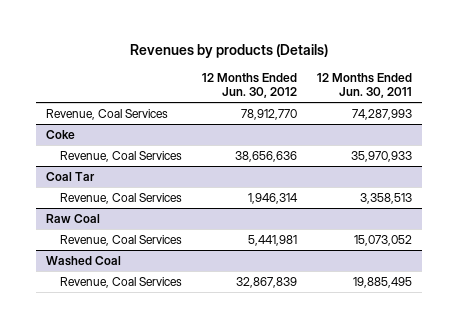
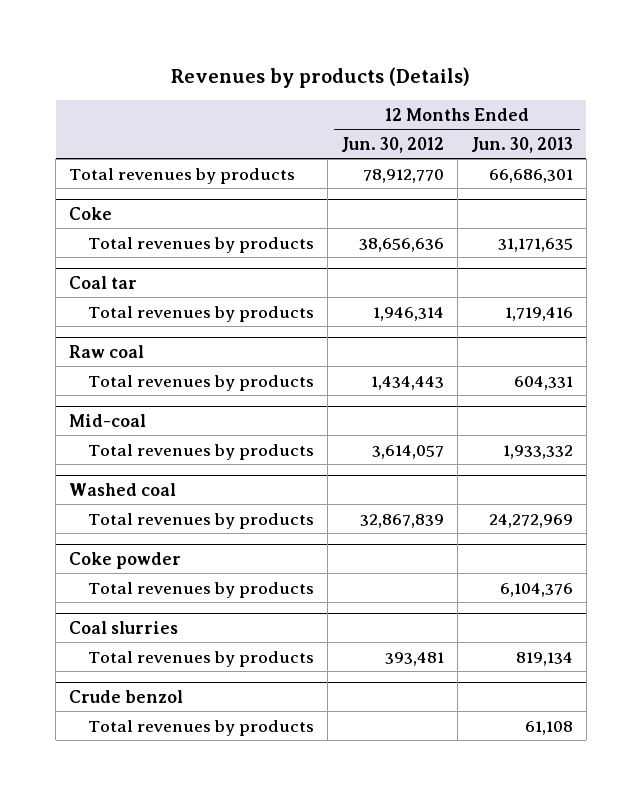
[316,72,412,99] 12 Months Ended Jun. 30, 2011 -> none
none -> [470,136,573,153] Jun. 30, 2013
[45,108,168,120] Revenue, Coal Services -> [69,167,296,184] Total revenues by products
[60,234,183,246] Revenue, Coal Services -> none
[60,150,183,162] Revenue, Coal Services -> [88,236,315,253] Total revenues by products
[45,171,95,181] Coal Tar -> [69,275,138,289] Coal tar
[60,192,183,204] Revenue, Coal Services -> [88,305,315,322] Total revenues by products
[45,213,100,223] Raw Coal -> [69,344,145,358] Raw coal
none -> [88,374,315,391] Total revenues by products
none -> [69,413,147,427] Mid-coal
none -> [88,443,315,460] Total revenues by products
[45,255,121,266] Washed Coal -> [69,482,177,496] Washed coal
[60,276,183,288] Revenue, Coal Services -> [88,512,315,529] Total revenues by products
none -> [69,551,182,569] Coke powder
none -> [88,581,315,598] Total revenues by products
none -> [69,620,179,634] Coal slurries
none -> [88,650,315,667] Total revenues by products
none -> [69,689,184,703] Crude benzol
none -> [88,719,315,736] Total revenues by products

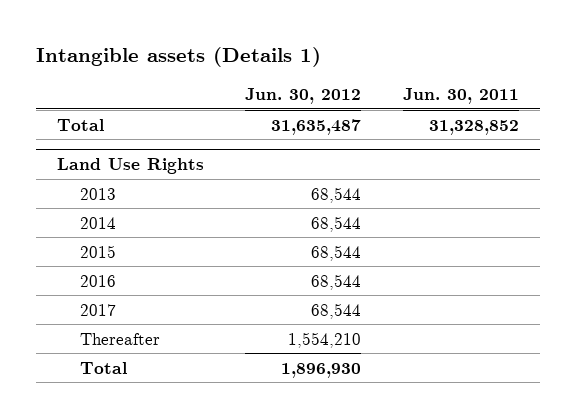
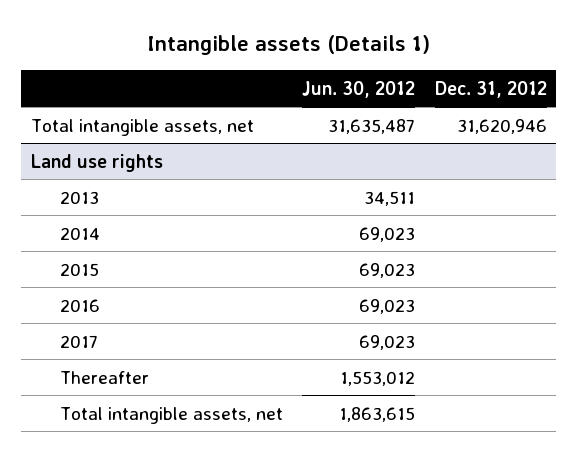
[402,87,519,104] Jun. 30, 2011 -> none
none -> [434,80,547,98] Dec. 31, 2012
[56,118,104,131] Total -> [30,118,254,136] Total intangible assets, net
[56,158,204,175] Land Use Rights -> [30,153,163,172] Land use rights
[311,186,362,203] 68,544 -> [364,190,416,206] 34,511
[311,215,362,232] 68,544 -> [359,226,416,242] 69,023
[311,244,362,261] 68,544 -> [359,262,416,278] 69,023
[311,273,362,290] 68,544 -> [359,298,416,314] 69,023
[311,302,362,319] 68,544 -> [359,334,416,350] 69,023
[288,331,362,348] 1,554,210 -> [340,370,416,386] 1,553,012
[80,361,128,374] Total -> [60,406,284,424] Total intangible assets, net
[281,362,362,378] 1,896,930 -> [339,406,416,422] 1,863,615

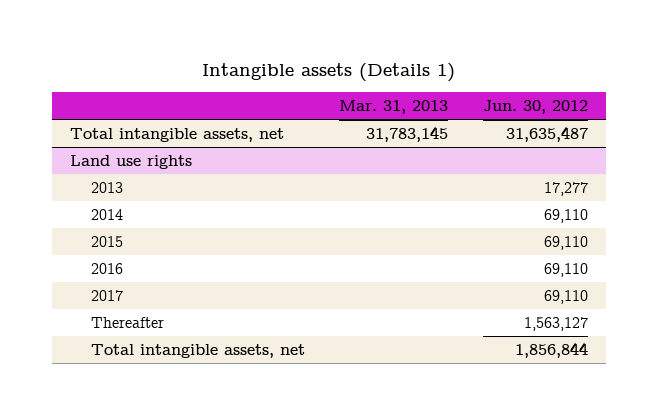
[434,80,547,98] Dec. 31, 2012 -> none
none -> [339,100,449,115] Mar. 31, 2013
[364,190,416,206] 34,511 -> [544,182,589,197] 17,277
[359,226,416,242] 69,023 -> [544,209,589,224] 69,110
[359,262,416,278] 69,023 -> [544,236,589,251] 69,110
[359,298,416,314] 69,023 -> [544,263,589,278] 69,110
[359,334,416,350] 69,023 -> [544,290,589,305] 69,110
[340,370,416,386] 1,553,012 -> [524,317,589,332] 1,563,127
[339,406,416,422] 1,863,615 -> [515,342,589,359] 1,856,844

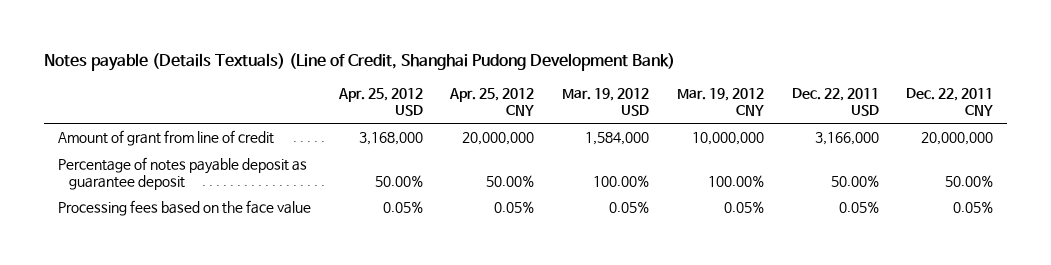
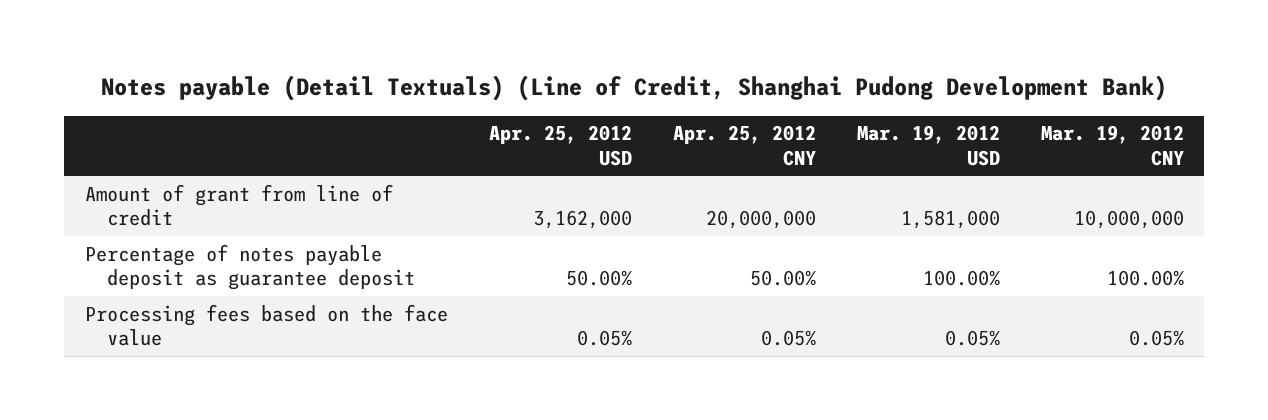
[44,52,676,71] Notes payable (Details Textuals) (Line of Credit, Shanghai Pudong Development Bank) -> [101,75,1168,102] Notes payable (Detail Textuals) (Line of Credit, Shanghai Pudong Development Bank)
[791,88,879,116] Dec. 22, 2011 USD -> none
[906,88,994,116] Dec. 22, 2011 CNY -> none
[358,132,423,146] 3,168,000 -> [532,210,632,230] 3,162,000
[585,132,650,146] 1,584,000 -> [900,210,1000,230] 1,581,000

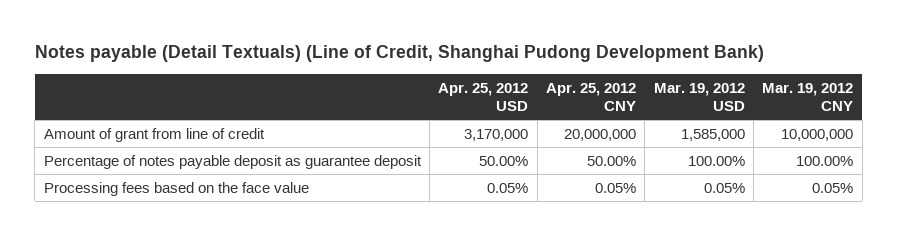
[532,210,632,230] 3,162,000 -> [464,128,529,141] 3,170,000
[900,210,1000,230] 1,581,000 -> [680,128,745,141] 1,585,000

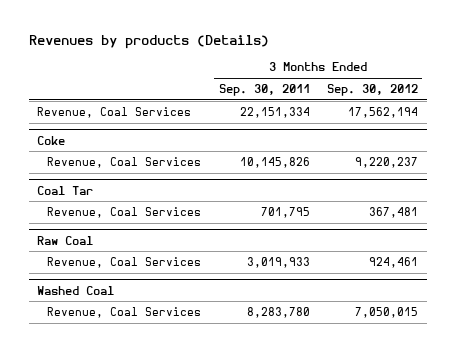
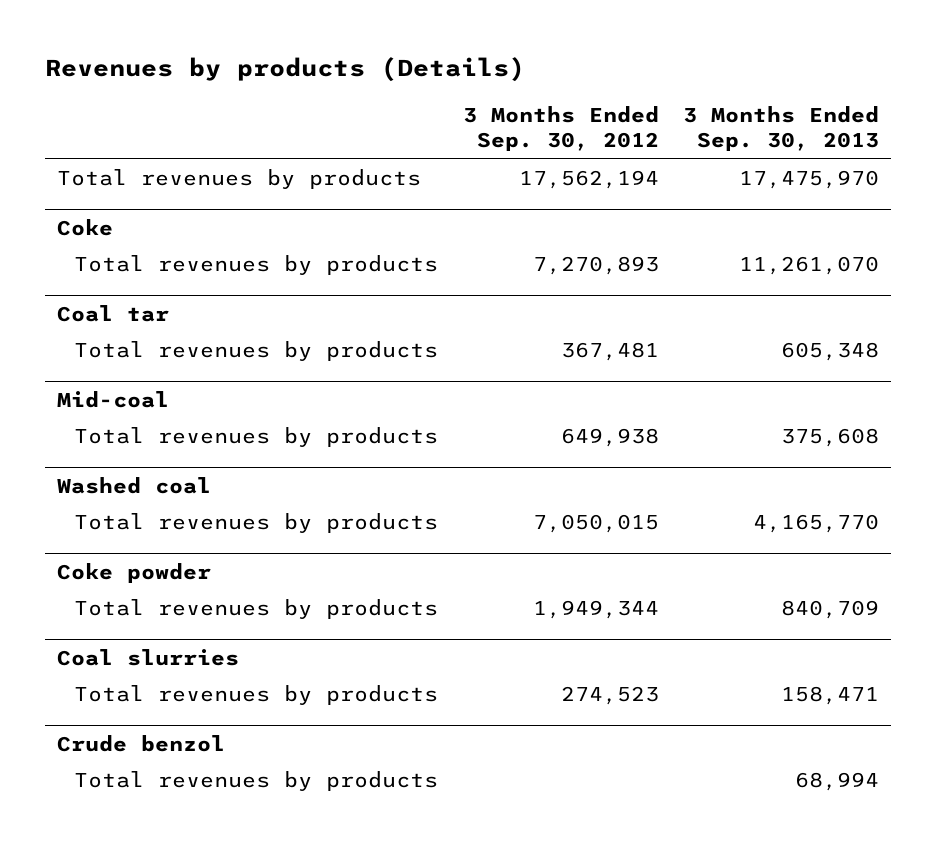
[218,84,310,97] Sep. 30, 2011 -> none
none -> [682,105,879,152] 3 Months Ended Sep. 30, 2013
[37,106,192,118] Revenue, Coal Services -> [57,169,422,190] Total revenues by products
[47,156,202,168] Revenue, Coal Services -> none
[37,235,94,245] Raw Coal -> none
[47,256,202,268] Revenue, Coal Services -> none
none -> [74,255,439,276] Total revenues by products
[37,185,94,195] Coal Tar -> [57,305,170,323] Coal tar
[47,206,202,218] Revenue, Coal Services -> [74,341,439,362] Total revenues by products
none -> [57,391,170,409] Mid-coal
none -> [74,427,439,448] Total revenues by products
[37,285,115,295] Washed Coal -> [57,477,212,495] Washed coal
[47,306,202,318] Revenue, Coal Services -> [74,513,439,534] Total revenues by products
none -> [57,563,212,584] Coke powder
none -> [74,599,439,620] Total revenues by products
none -> [57,649,240,667] Coal slurries
none -> [74,685,439,706] Total revenues by products
none -> [57,735,226,753] Crude benzol
none -> [74,771,439,792] Total revenues by products

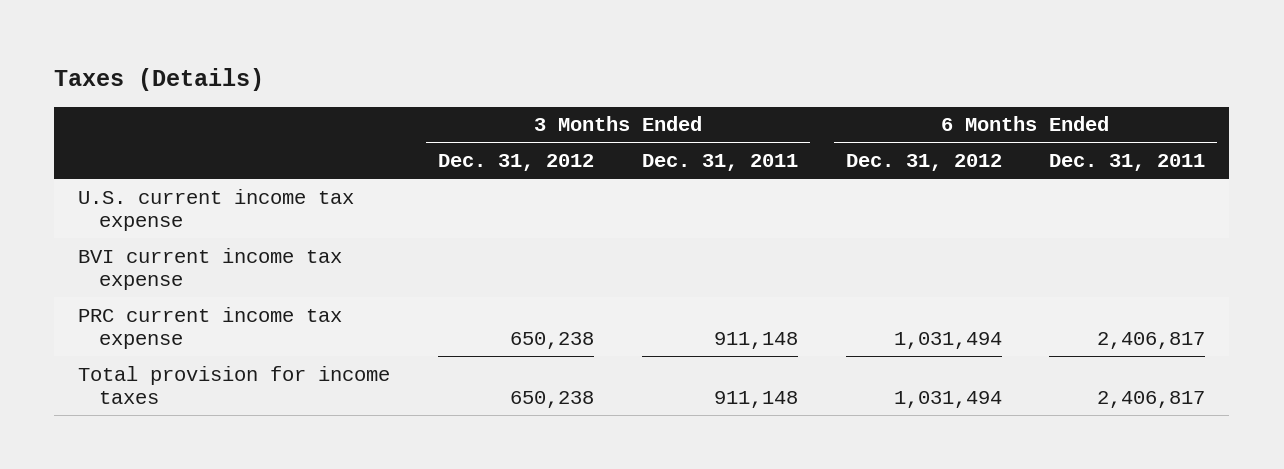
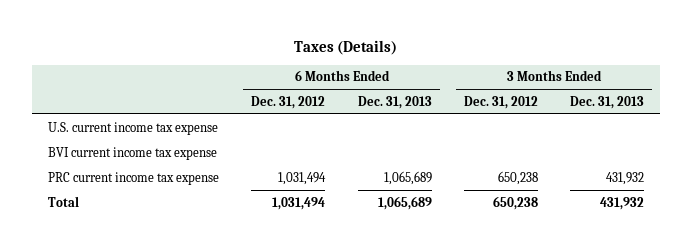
[641,154,798,172] Dec. 31, 2011 -> none
[1049,154,1206,172] Dec. 31, 2011 -> none
none -> [357,95,432,109] Dec. 31, 2013
none -> [570,95,645,109] Dec. 31, 2013
[78,365,391,405] Total provision for income taxes -> [48,195,80,207] Total

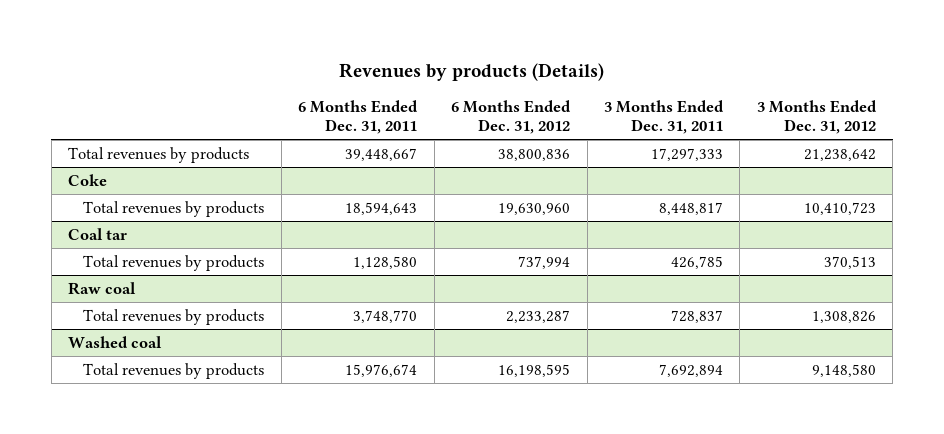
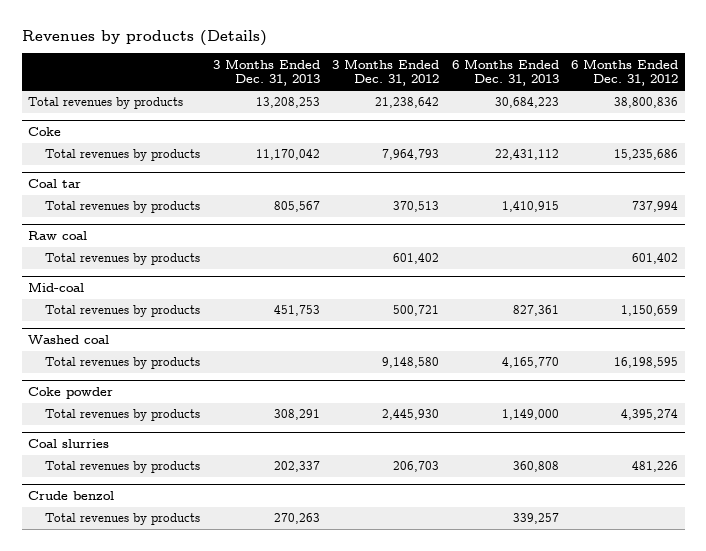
[298,100,419,135] 6 Months Ended Dec. 31, 2011 -> none
[603,100,724,135] 3 Months Ended Dec. 31, 2011 -> none
none -> [212,58,320,87] 3 Months Ended Dec. 31, 2013
none -> [451,58,559,87] 6 Months Ended Dec. 31, 2013
[498,202,571,215] 19,630,960 -> [614,149,679,161] 15,235,686
[803,201,876,215] 10,410,723 -> [382,149,440,161] 7,964,793
[506,309,571,323] 2,233,287 -> [632,253,679,265] 601,402
[811,310,876,323] 1,308,826 -> [393,253,440,265] 601,402
none -> [27,281,84,292] Mid-coal
none -> [45,305,201,318] Total revenues by products
none -> [27,386,113,399] Coke powder
none -> [45,409,201,422] Total revenues by products
none -> [27,438,109,448] Coal slurries
none -> [45,461,201,474] Total revenues by products
none -> [27,490,114,500] Crude benzol
none -> [45,513,201,526] Total revenues by products

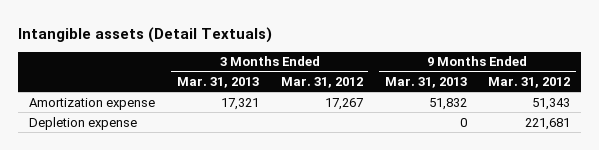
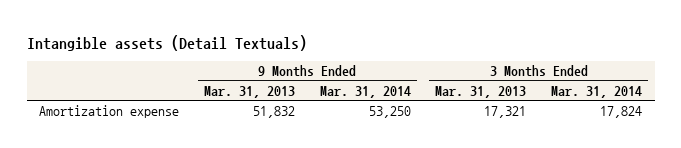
[280,76,363,88] Mar. 31, 2012 -> none
[488,76,571,88] Mar. 31, 2012 -> none
none -> [319,85,411,98] Mar. 31, 2014
none -> [551,85,643,98] Mar. 31, 2014
[29,116,138,130] Depletion expense -> none

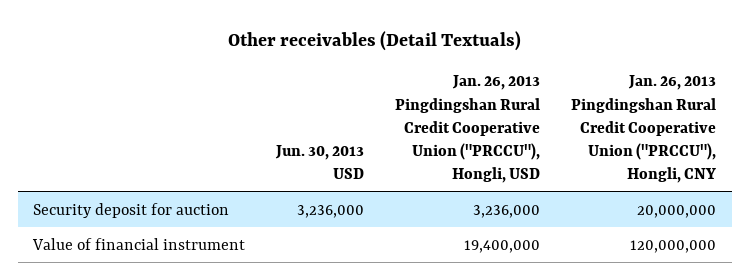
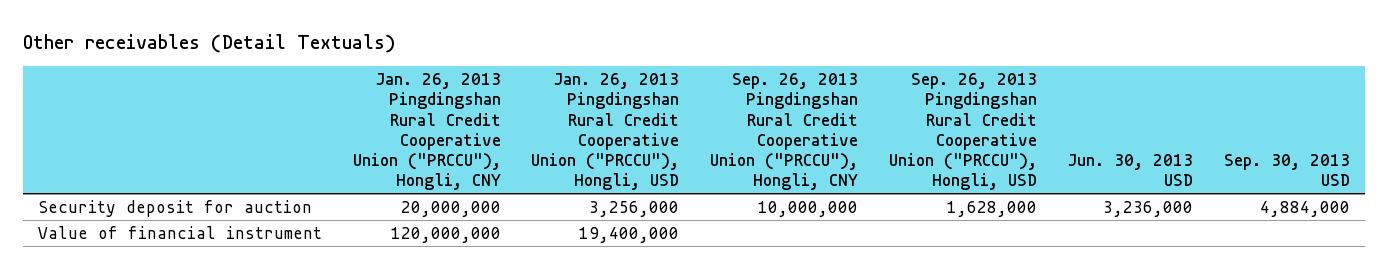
none -> [710,73,859,191] Sep. 26, 2013 Pingdingshan Rural Credit Cooperative Union ("PRCCU"), Hongli, CNY
none -> [888,73,1037,191] Sep. 26, 2013 Pingdingshan Rural Credit Cooperative Union ("PRCCU"), Hongli, USD
none -> [1224,154,1351,187] Sep. 30, 2013 USD
[473,204,541,218] 3,236,000 -> [589,200,680,217] 3,256,000

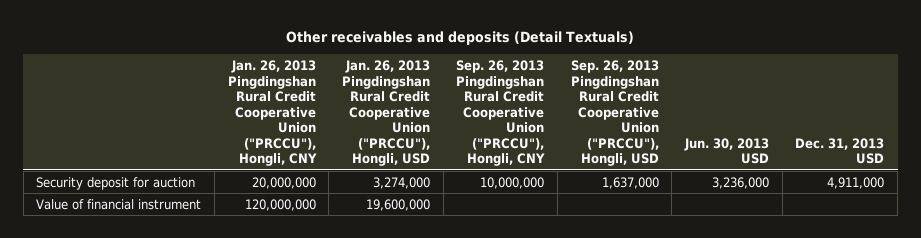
[22,34,396,54] Other receivables (Detail Textuals) -> [286,31,635,46] Other receivables and deposits (Detail Textuals)
[1224,154,1351,187] Sep. 30, 2013 USD -> none
none -> [795,137,885,165] Dec. 31, 2013 USD
[589,200,680,217] 3,256,000 -> [372,176,430,189] 3,274,000
[946,200,1037,217] 1,628,000 -> [601,176,659,189] 1,637,000
[579,226,680,243] 19,400,000 -> [365,198,430,211] 19,600,000

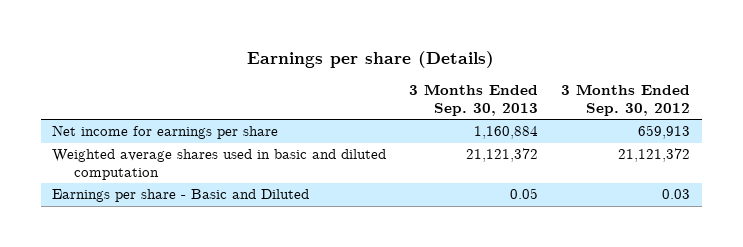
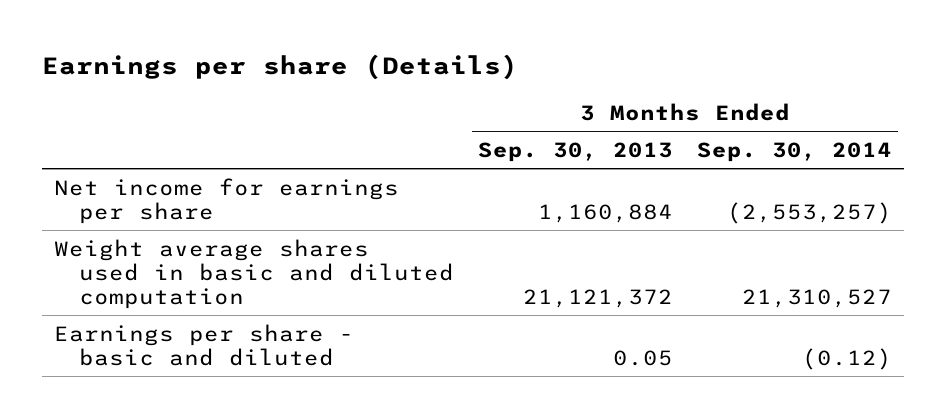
[561,84,691,116] 3 Months Ended Sep. 30, 2012 -> none
none -> [696,141,892,162] Sep. 30, 2014
[52,149,387,180] Weighted average shares used in basic and diluted computation -> [54,238,454,310] Weight average shares used in basic and diluted computation
[52,189,310,203] Earnings per share - Basic and Diluted -> [54,323,355,366] Earnings per share - basic and diluted

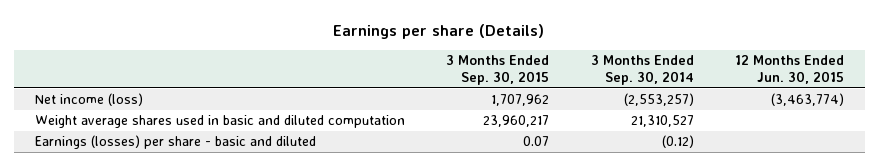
[477,141,673,162] Sep. 30, 2013 -> none
none -> [446,55,550,85] 3 Months Ended Sep. 30, 2015
none -> [735,55,845,84] 12 Months Ended Jun. 30, 2015
[54,177,400,224] Net income for earnings per share -> [34,93,143,107] Net income (loss)
[54,323,355,366] Earnings per share - basic and diluted -> [34,135,316,150] Earnings (losses) per share - basic and diluted

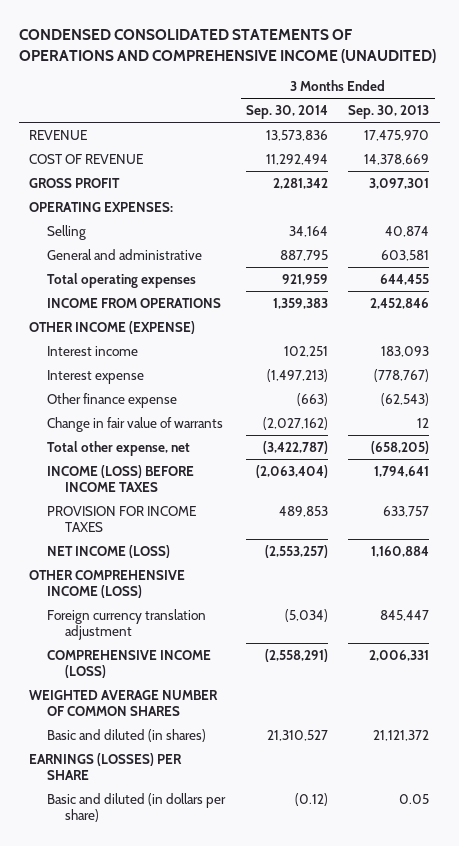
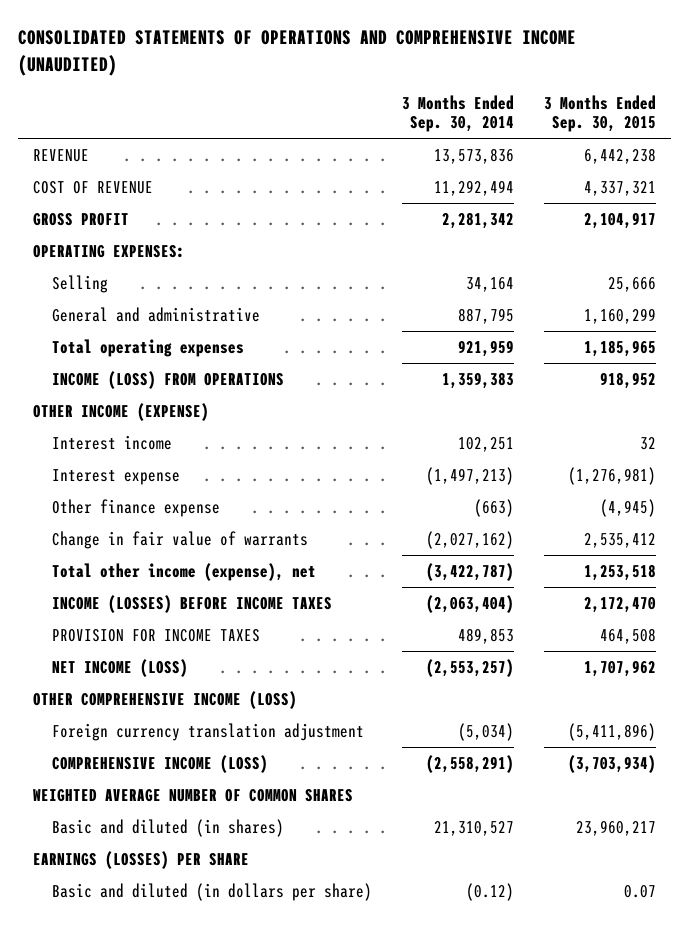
[18,29,436,64] CONDENSED CONSOLIDATED STATEMENTS OF OPERATIONS AND COMPREHENSIVE INCOME (UNAUDITED) -> [18,30,577,76] CONSOLIDATED STATEMENTS OF OPERATIONS AND COMPREHENSIVE INCOME (UNAUDITED)
[348,105,430,120] Sep. 30, 2013 -> none
none -> [544,95,657,133] 3 Months Ended Sep. 30, 2015
[47,297,222,308] INCOME FROM OPERATIONS -> [52,370,285,389] INCOME (LOSS) FROM OPERATIONS
[47,440,191,456] Total other expense, net -> [52,562,317,581] Total other income (expense), net
[47,464,195,493] INCOME (LOSS) BEFORE INCOME TAXES -> [52,594,333,613] INCOME (LOSSES) BEFORE INCOME TAXES

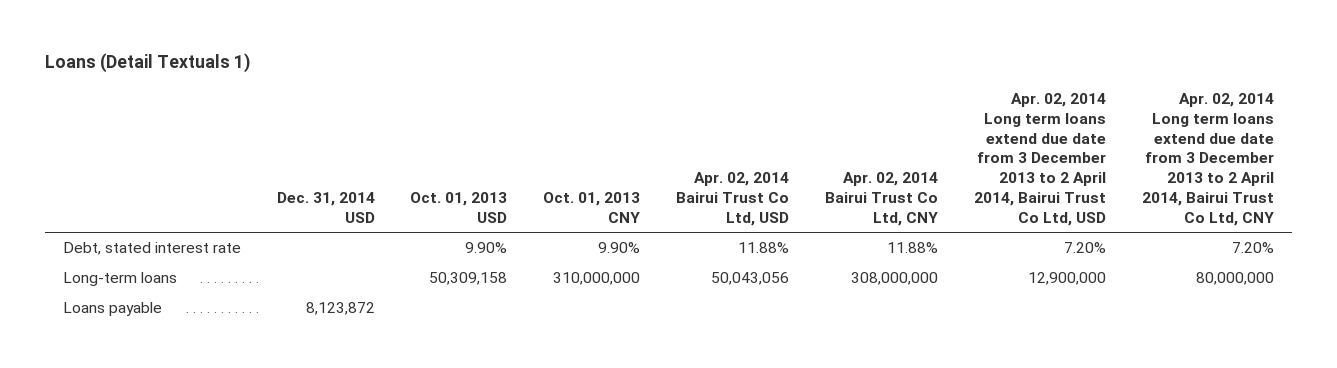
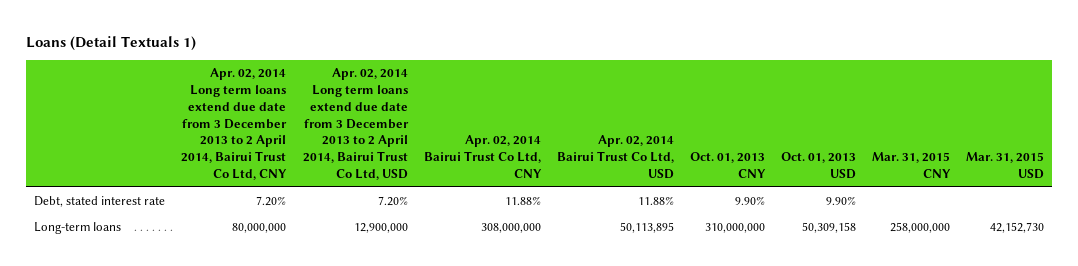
[276,191,375,223] Dec. 31, 2014 USD -> none
none -> [871,152,951,179] Mar. 31, 2015 CNY
none -> [965,152,1044,180] Mar. 31, 2015 USD
[62,302,162,317] Loans payable -> none
[711,272,790,286] 50,043,056 -> [619,222,674,234] 50,113,895

